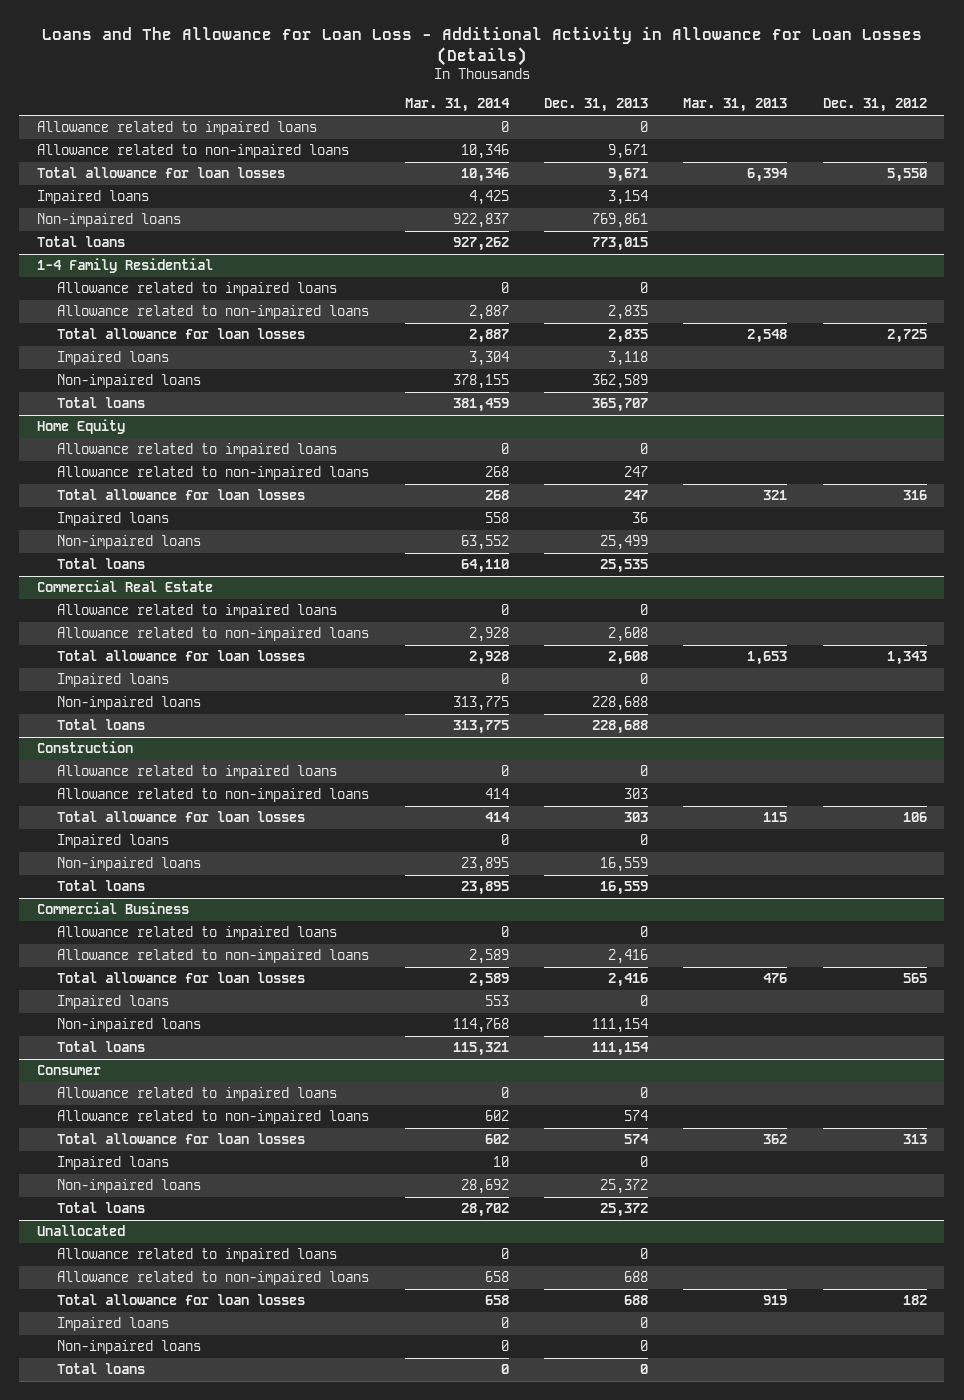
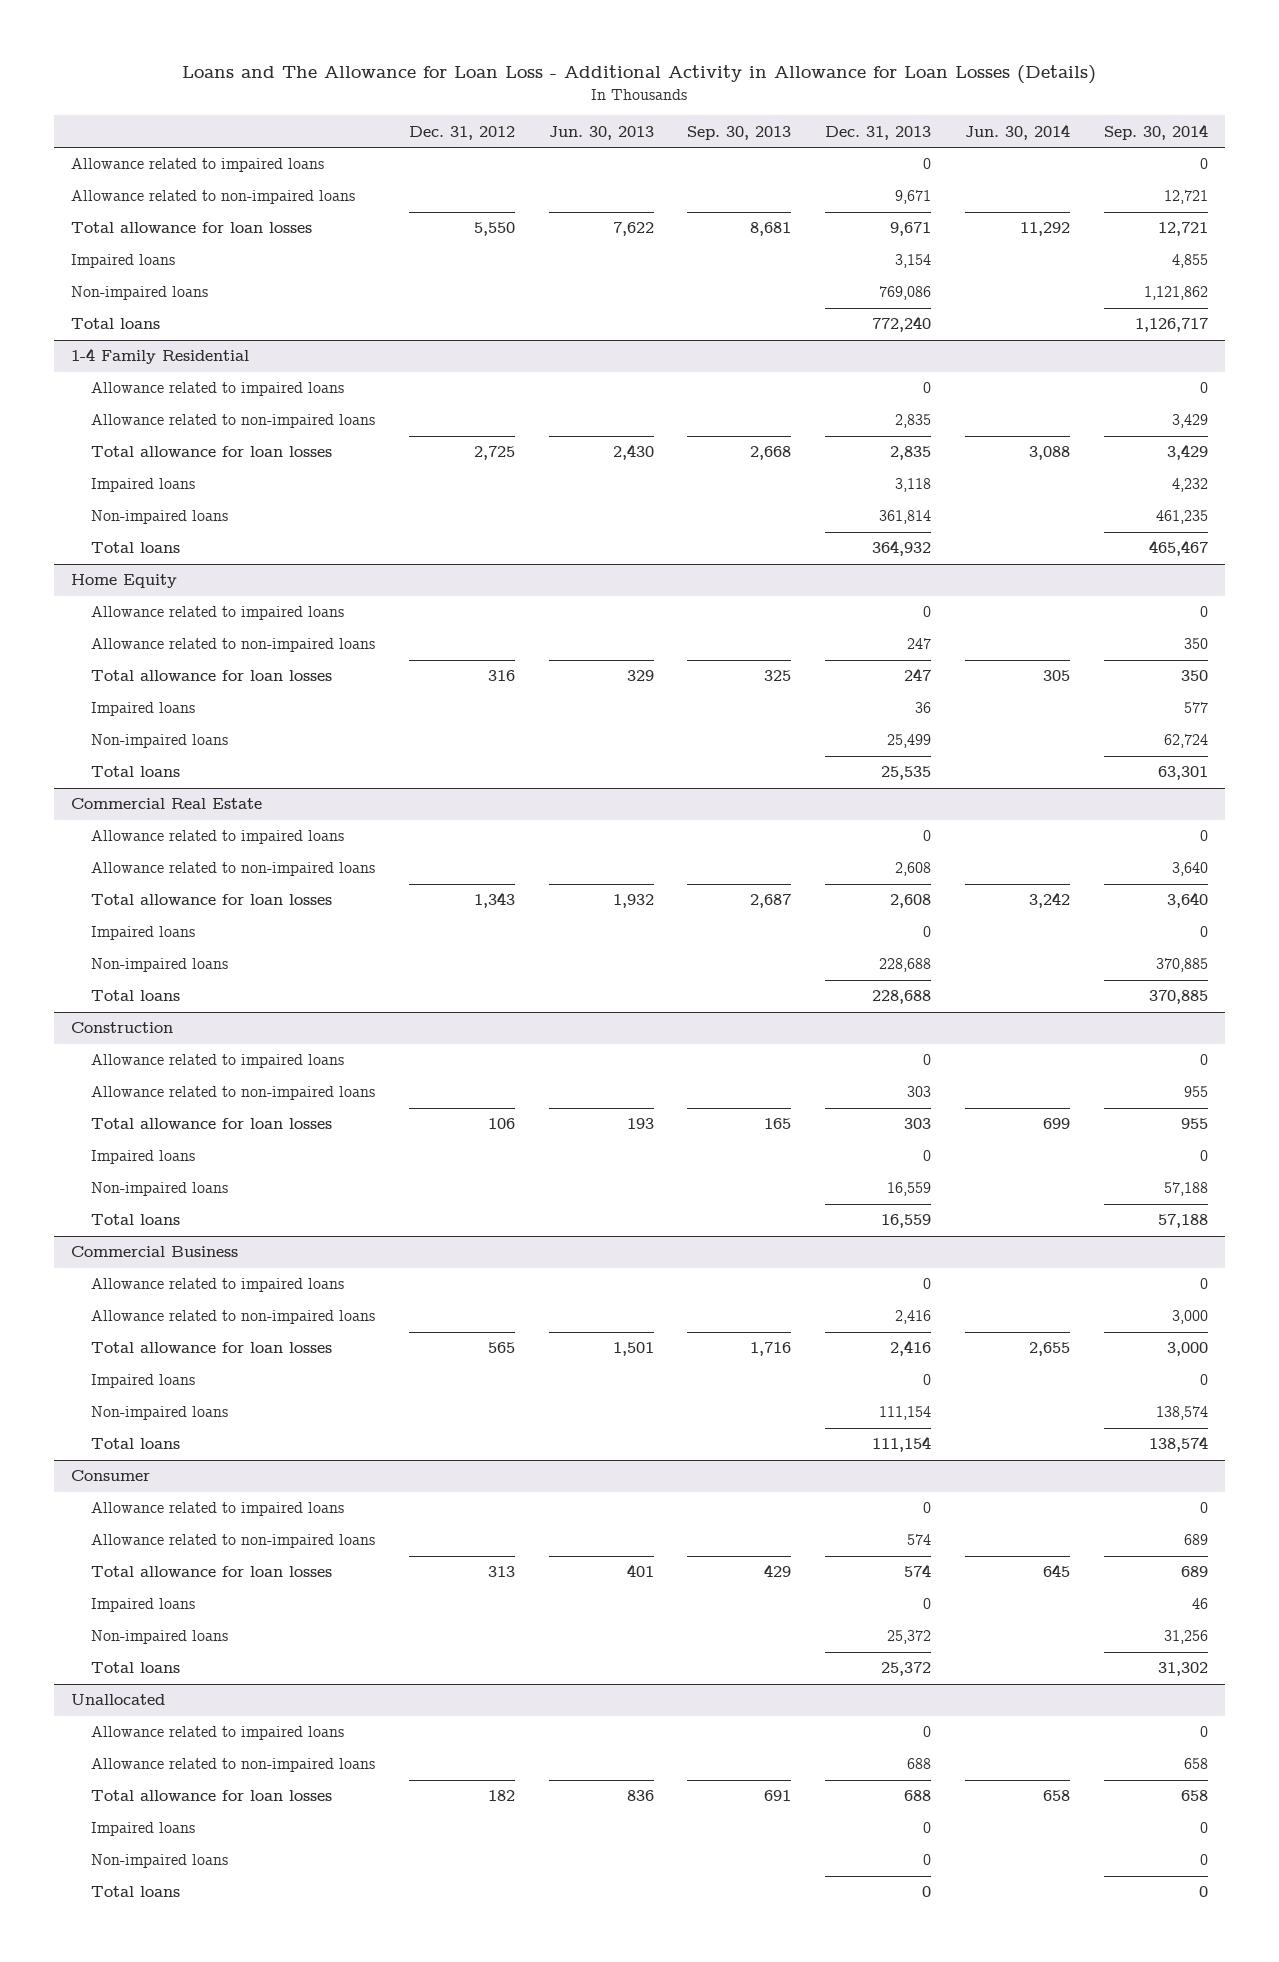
[404,98,510,113] Mar. 31, 2014 -> none
[683,98,788,113] Mar. 31, 2013 -> none
none -> [548,125,654,140] Jun. 30, 2013
none -> [687,125,792,140] Sep. 30, 2013
none -> [965,123,1071,140] Jun. 30, 2014
none -> [1103,123,1208,140] Sep. 30, 2014
[591,213,648,229] 769,861 -> [879,286,932,301] 769,086
[591,237,648,252] 773,015 -> [872,316,932,333] 772,240
[591,374,648,390] 362,589 -> [879,510,932,525] 361,814
[591,398,648,413] 365,707 -> [872,540,932,557] 364,932

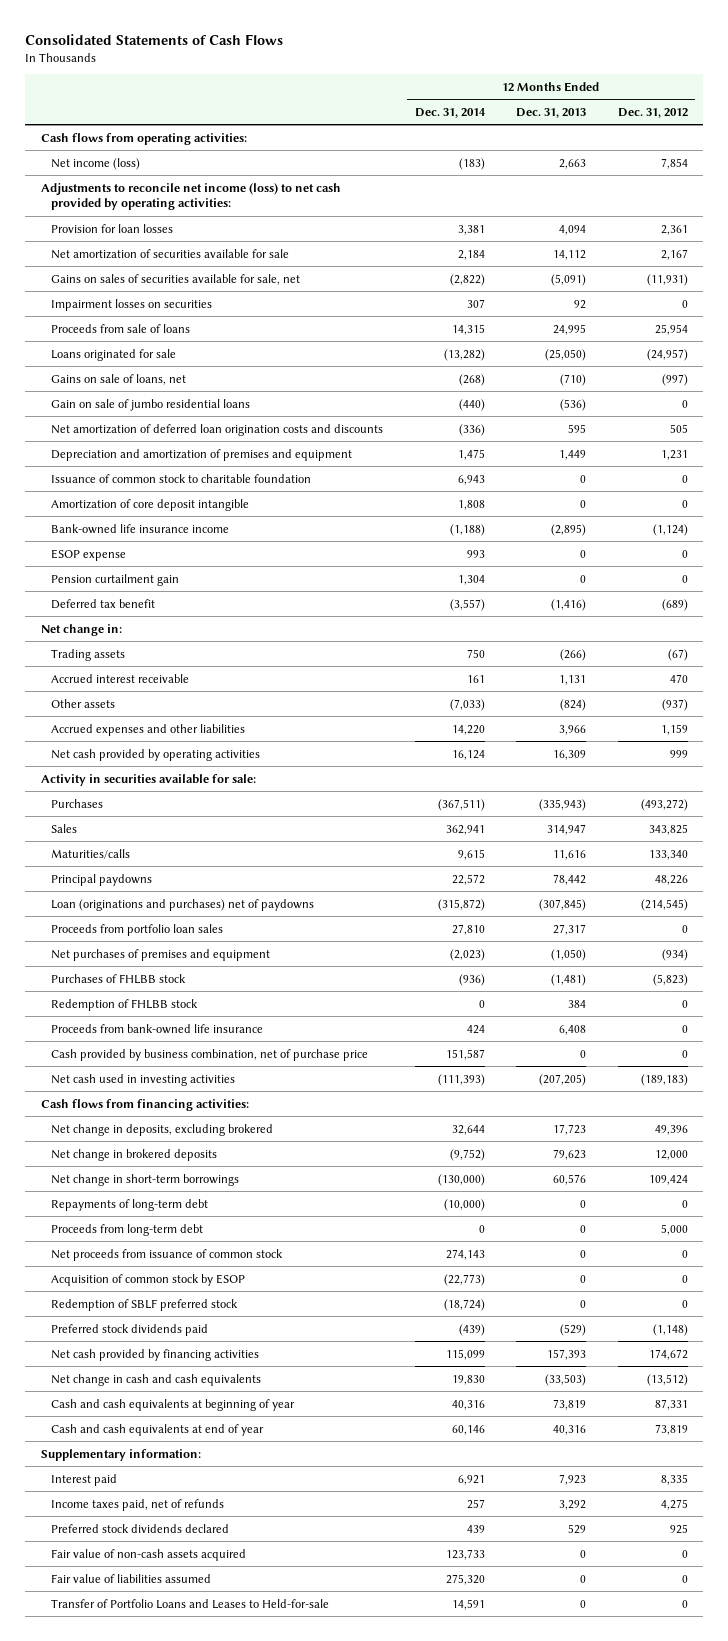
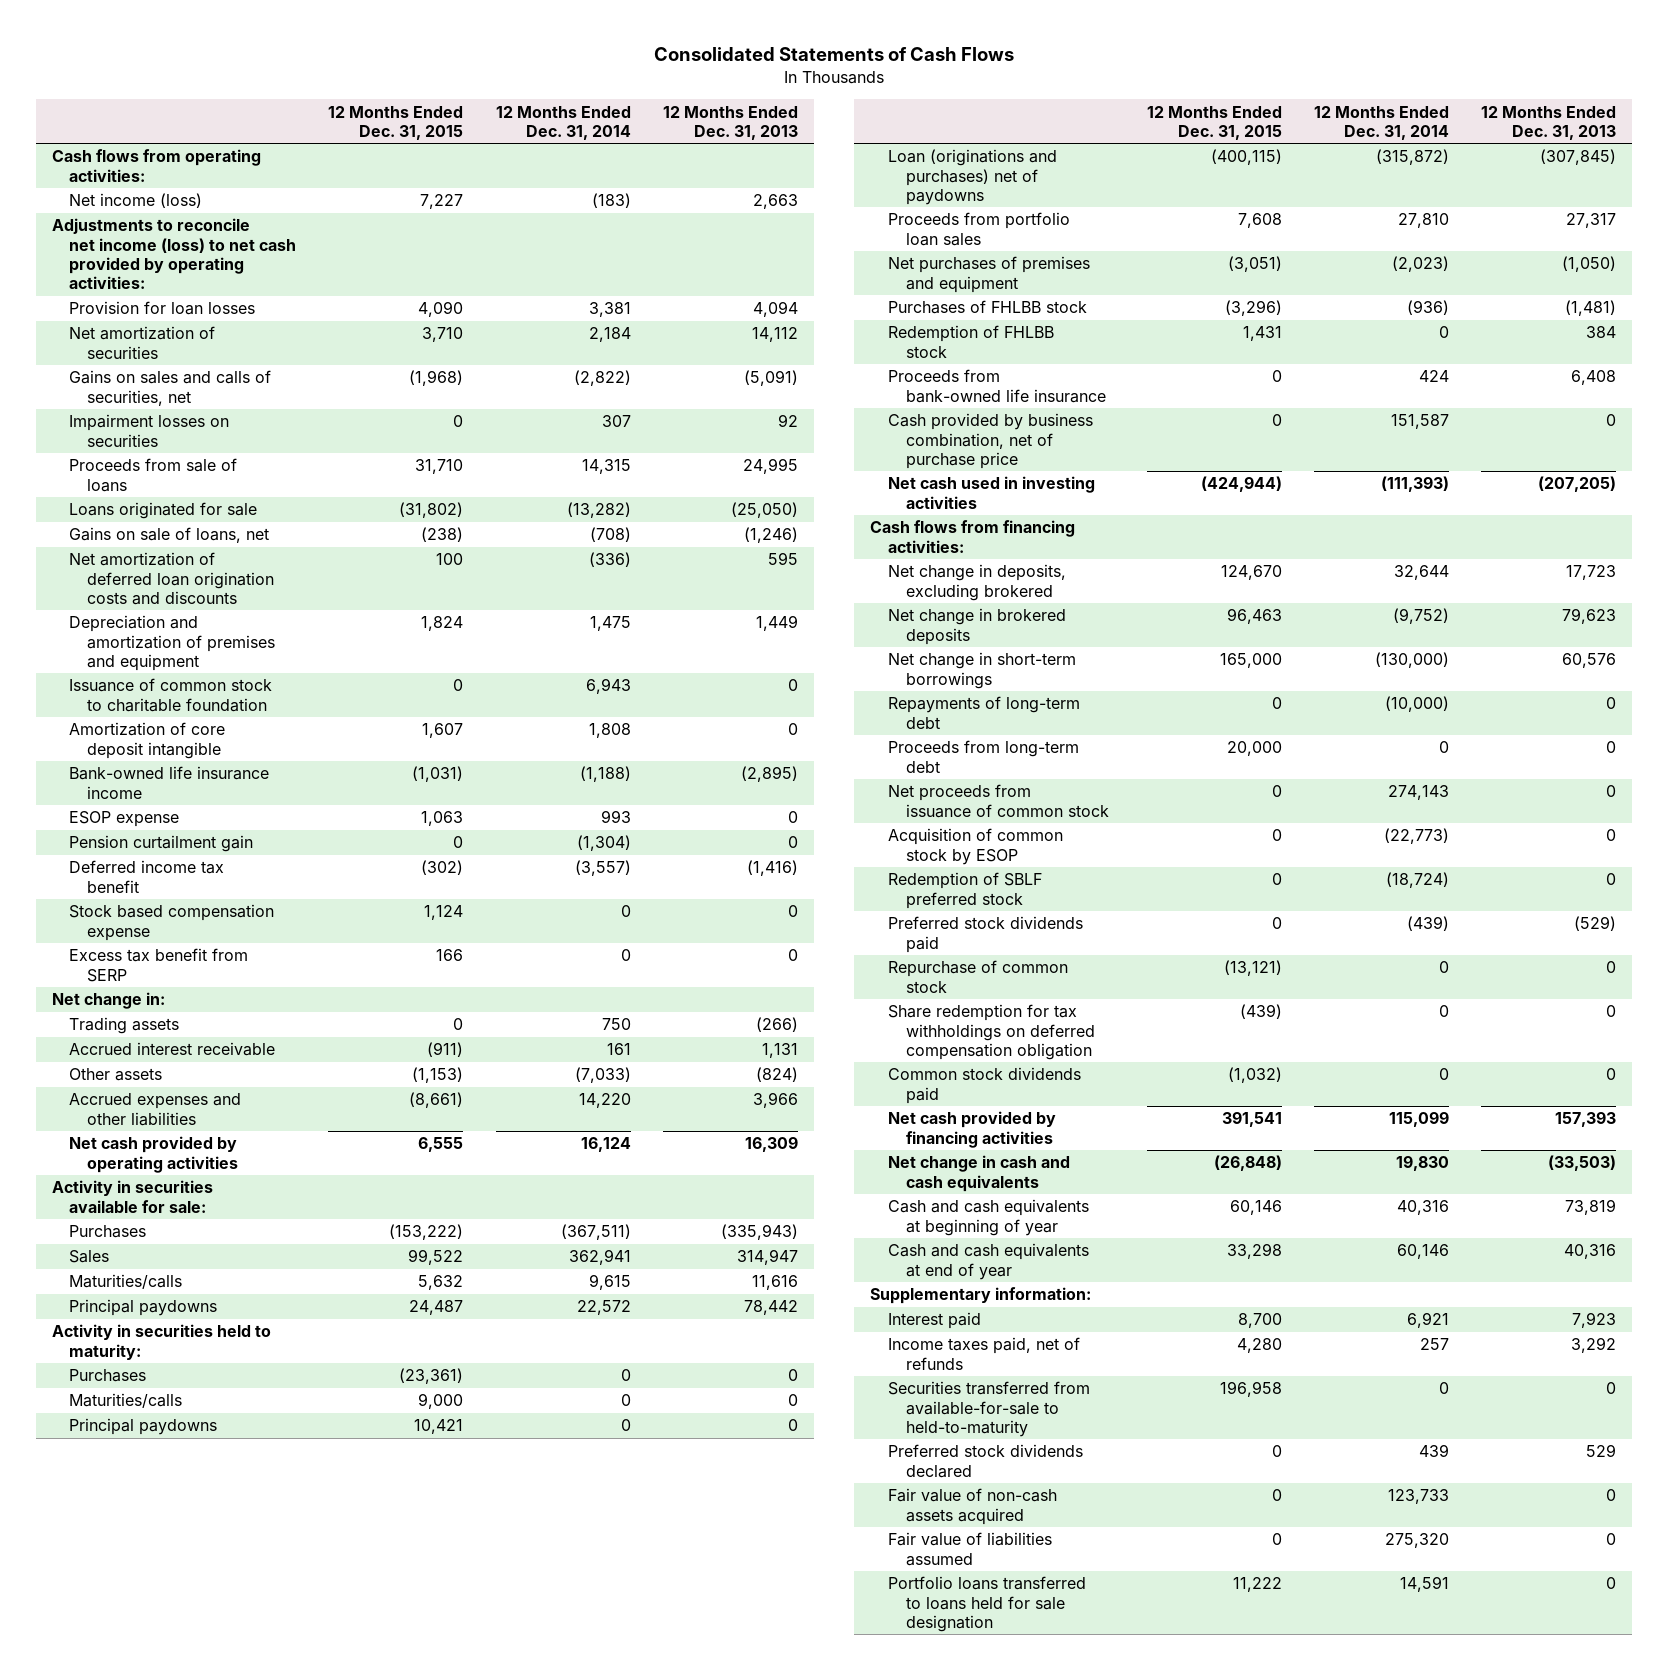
[617,108,688,119] Dec. 31, 2012 -> none
none -> [328,105,464,140] 12 Months Ended Dec. 31, 2015
[51,248,290,259] Net amortization of securities available for sale -> [69,326,216,359] Net amortization of securities
[51,273,301,285] Gains on sales of securities available for sale, net -> [69,370,272,406] Gains on sales and calls of securities, net
[51,398,251,411] Gain on sale of jumbo residential loans -> none
[458,373,485,386] (268) -> [589,527,631,543] (708)
[560,373,587,386] (710) -> [743,527,798,544] (1,246)
[457,574,485,585] 1,304 -> [576,835,631,852] (1,304)
[51,598,156,609] Deferred tax benefit -> [69,860,225,893] Deferred income tax benefit
none -> [69,904,275,941] Stock based compensation expense
none -> [69,948,249,982] Excess tax benefit from SERP
none -> [51,1324,271,1360] Activity in securities held to maturity:
none -> [69,1369,147,1383] Purchases
none -> [69,1393,183,1409] Maturities/calls
none -> [69,1418,218,1436] Principal paydowns
none -> [887,960,1068,993] Repurchase of common stock
none -> [887,1004,1095,1060] Share redemption for tax withholdings on deferred compensation obligation
none -> [887,1067,1081,1104] Common stock dividends paid
none -> [887,1381,1090,1437] Securities transferred from available-for-sale to held-to-maturity
[51,1598,330,1609] Transfer of Portfolio Loans and Leases to Held-for-sale -> [887,1576,1086,1632] Portfolio loans transferred to loans held for sale designation

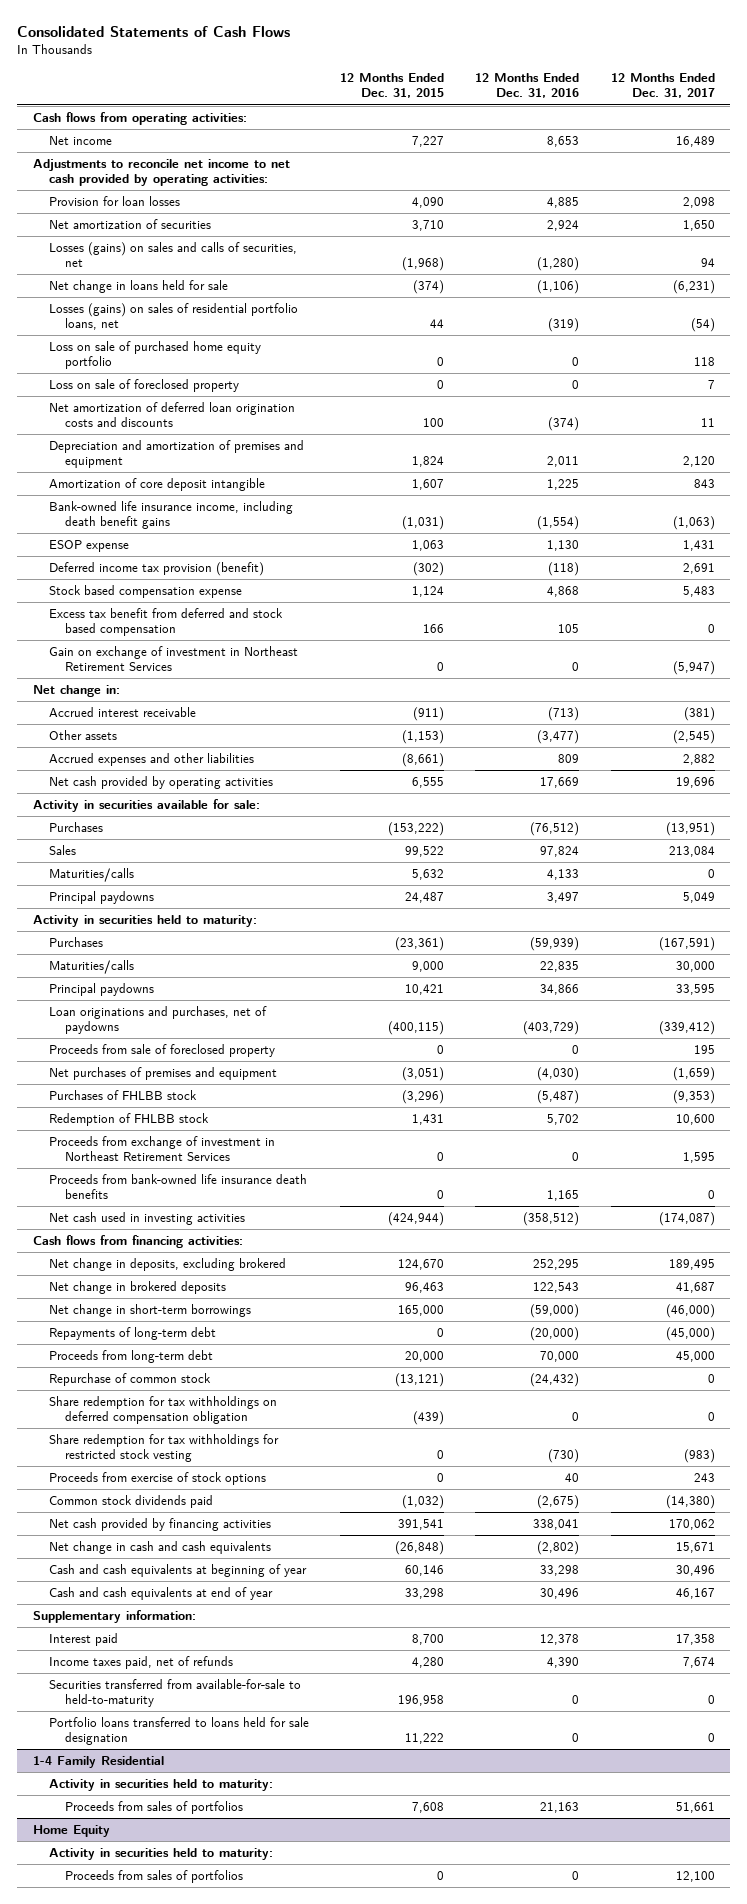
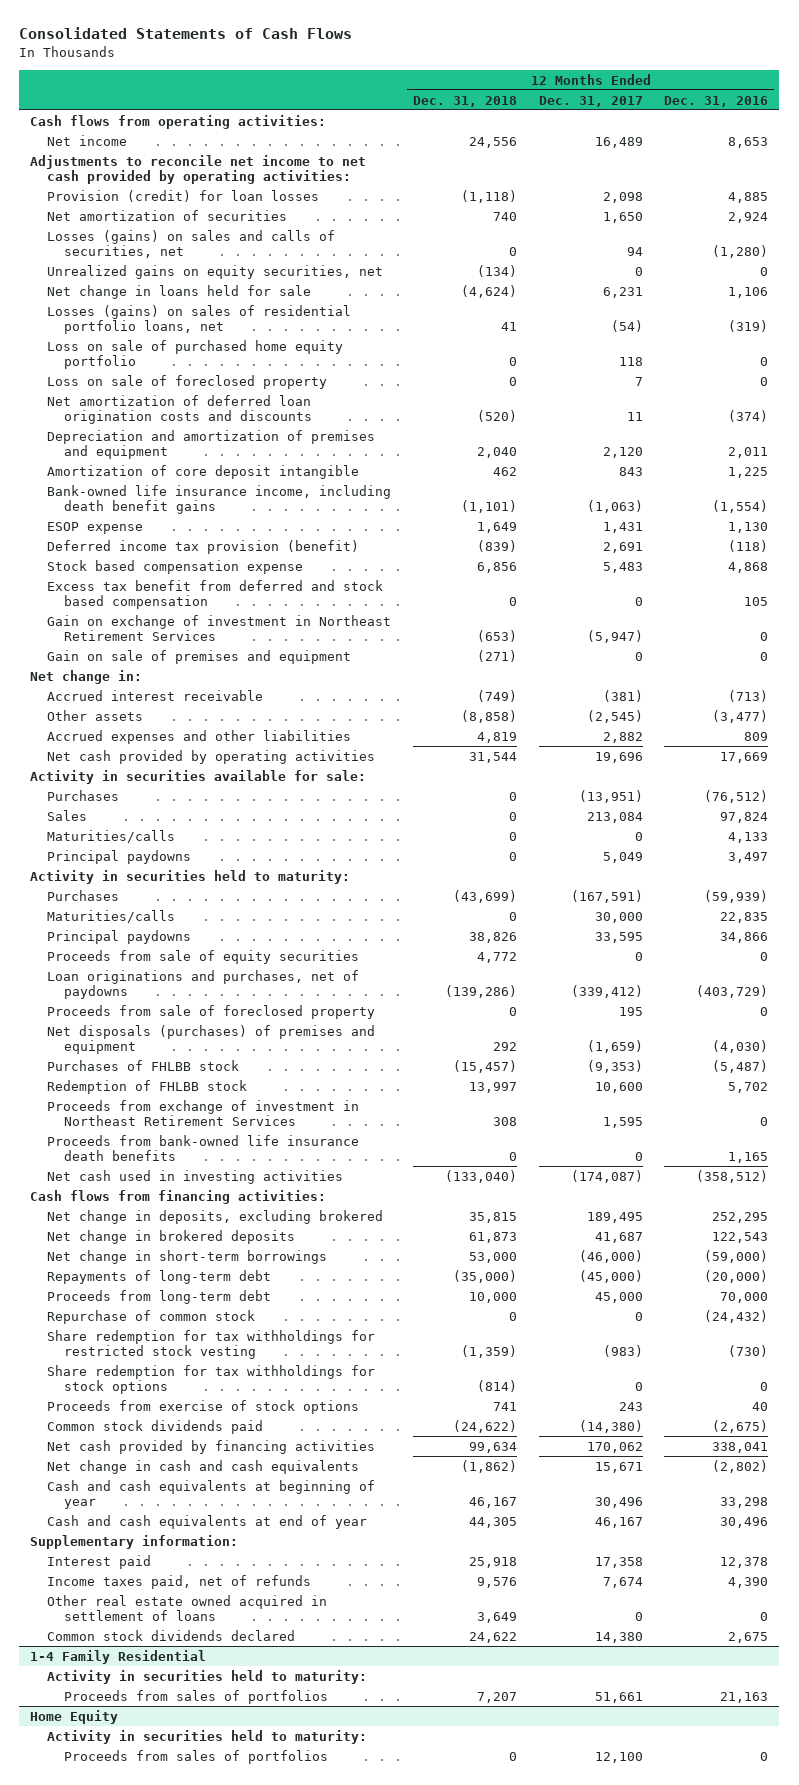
[340,73,445,99] 12 Months Ended Dec. 31, 2015 -> none
none -> [412,95,517,107] Dec. 31, 2018
[49,196,181,207] Provision for loan losses -> [46,189,319,202] Provision (credit) for loan losses
none -> [46,264,383,279] Unrealized gains on equity securities, net
[537,280,580,295] (1,106) -> [728,286,769,298] 1,106
[672,280,715,295] (6,231) -> [602,286,643,298] 6,231
none -> [46,649,351,664] Gain on sale of premises and equipment
none -> [46,949,359,964] Proceeds from sale of equity securities
[49,1067,278,1081] Net purchases of premises and equipment -> [46,1024,375,1055] Net disposals (purchases) of premises and equipment
[49,1396,278,1425] Share redemption for tax withholdings on deferred compensation obligation -> none
none -> [46,1364,375,1395] Share redemption for tax withholdings for stock options
[49,1717,310,1746] Portfolio loans transferred to loans held for sale designation -> none
[49,1679,302,1708] Securities transferred from available-for-sale to held-to-maturity -> [46,1594,327,1622] Other real estate owned acquired in settlement of loans
none -> [46,1629,295,1641] Common stock dividends declared

